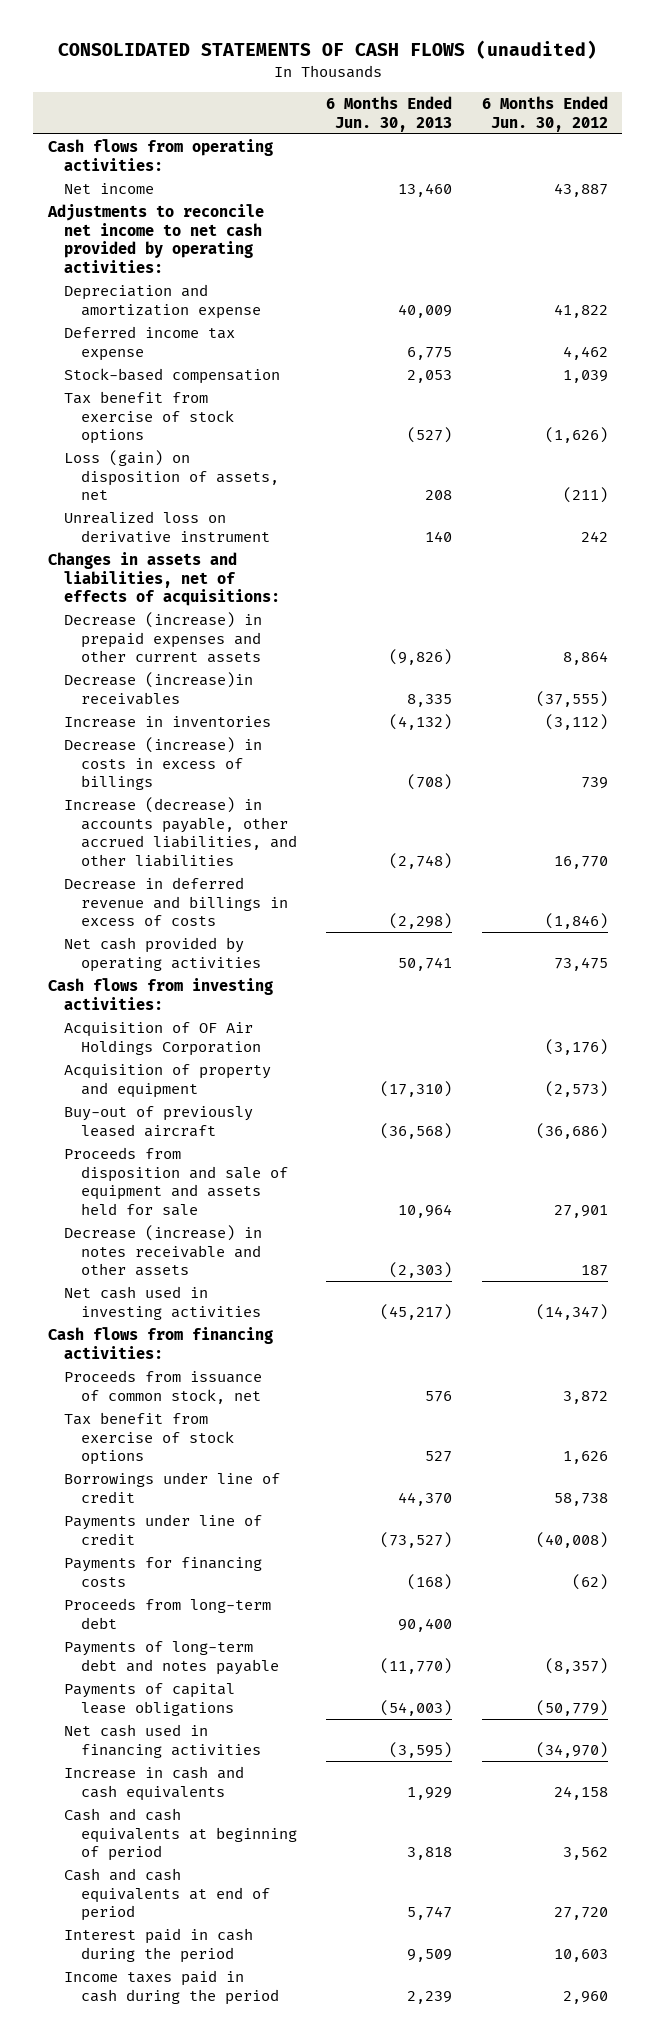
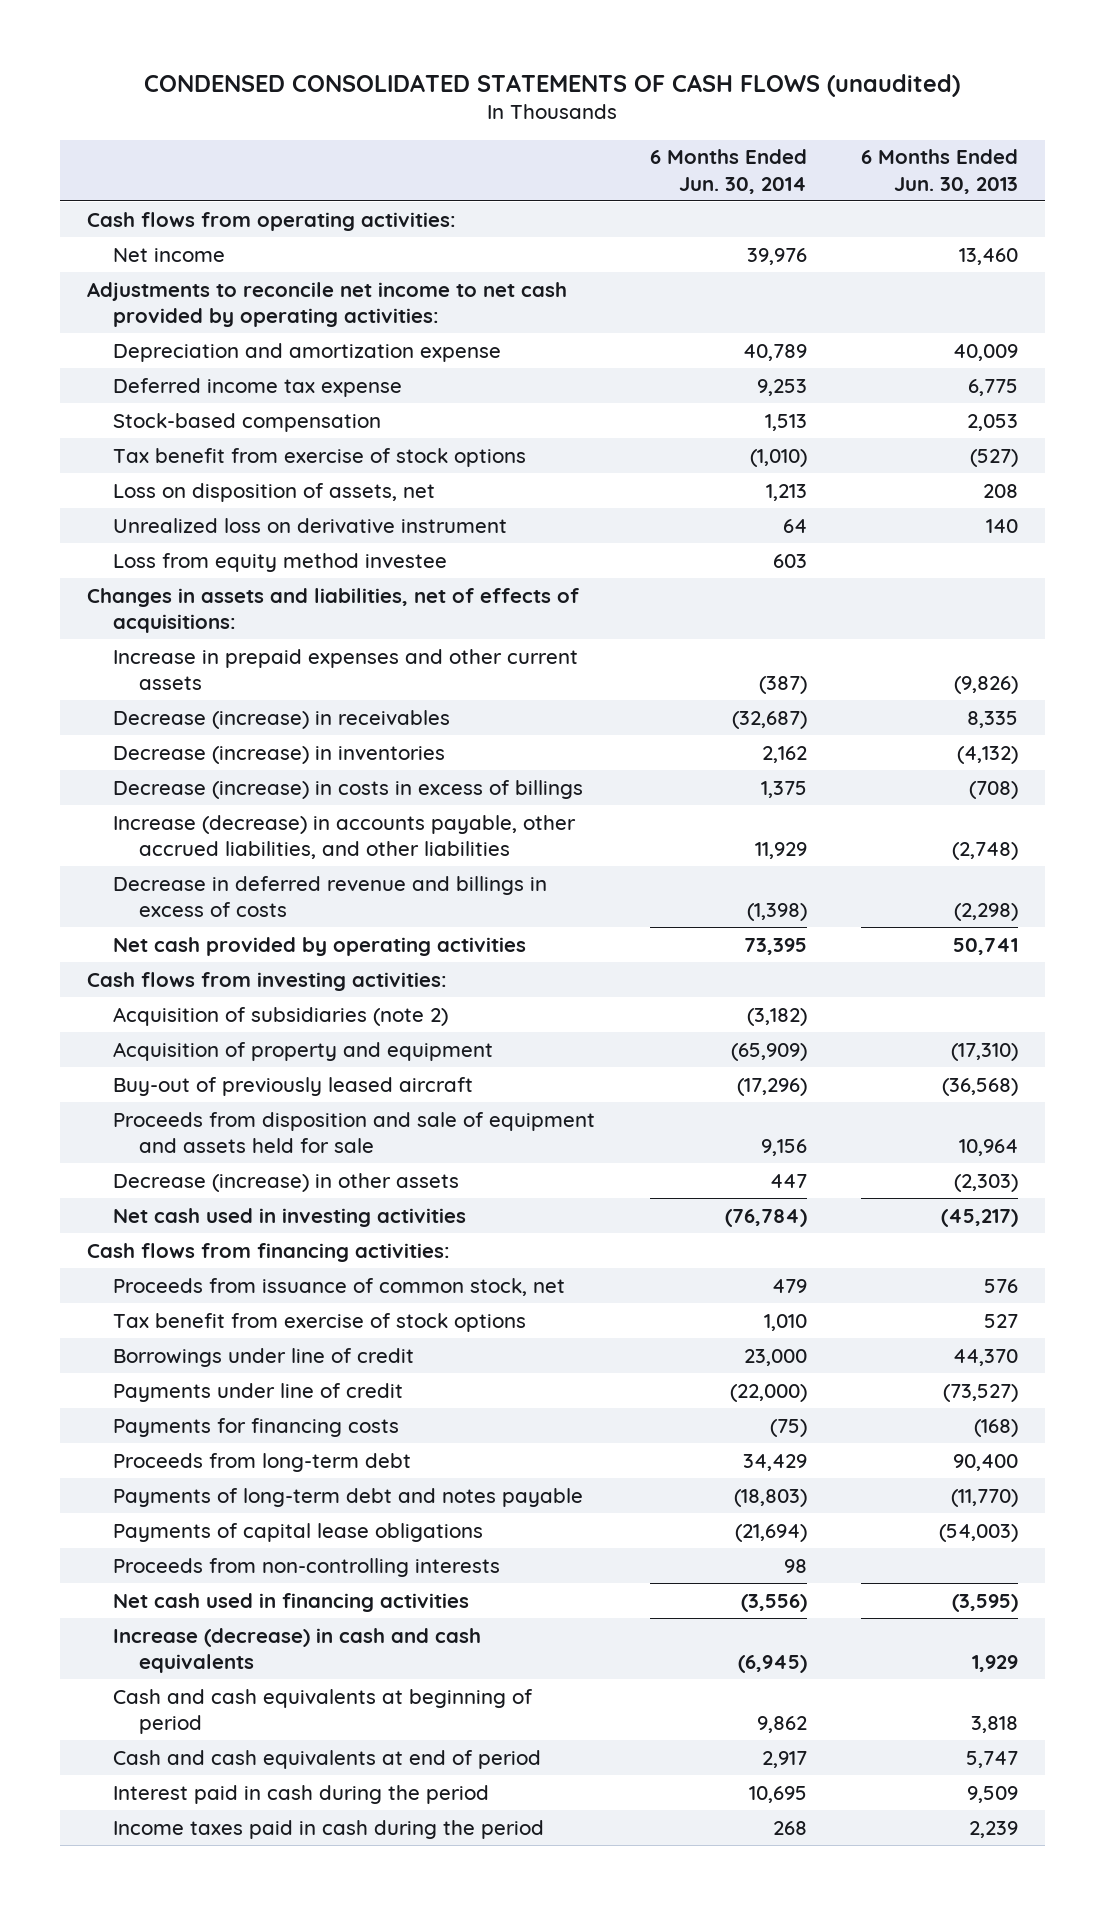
[57,40,597,60] CONSOLIDATED STATEMENTS OF CASH FLOWS (unaudited) -> [144,73,961,97] CONDENSED CONSOLIDATED STATEMENTS OF CASH FLOWS (unaudited)
[481,95,608,132] 6 Months Ended Jun. 30, 2012 -> none
none -> [649,149,807,194] 6 Months Ended Jun. 30, 2014
[64,449,279,501] Loss (gain) on disposition of assets, net -> [113,482,436,502] Loss on disposition of assets, net
none -> [113,552,448,572] Loss from equity method investee
[64,611,263,664] Decrease (increase) in prepaid expenses and other current assets -> [113,648,579,690] Increase in prepaid expenses and other current assets
[64,671,254,705] Decrease (increase)in receivables -> [113,709,451,729] Decrease (increase) in receivables
[64,715,272,728] Increase in inventories -> [113,745,446,764] Decrease (increase) in inventories
[64,1021,261,1056] Acquisition of OF Air Holdings Corporation -> none
none -> [113,1006,449,1026] Acquisition of subsidiaries (note 2)
[64,1224,263,1277] Decrease (increase) in notes receivable and other assets -> [113,1172,460,1192] Decrease (increase) in other assets
none -> [113,1557,501,1577] Proceeds from non-controlling interests
[64,1765,245,1801] Increase in cash and cash equivalents -> [113,1627,482,1673] Increase (decrease) in cash and cash equivalents

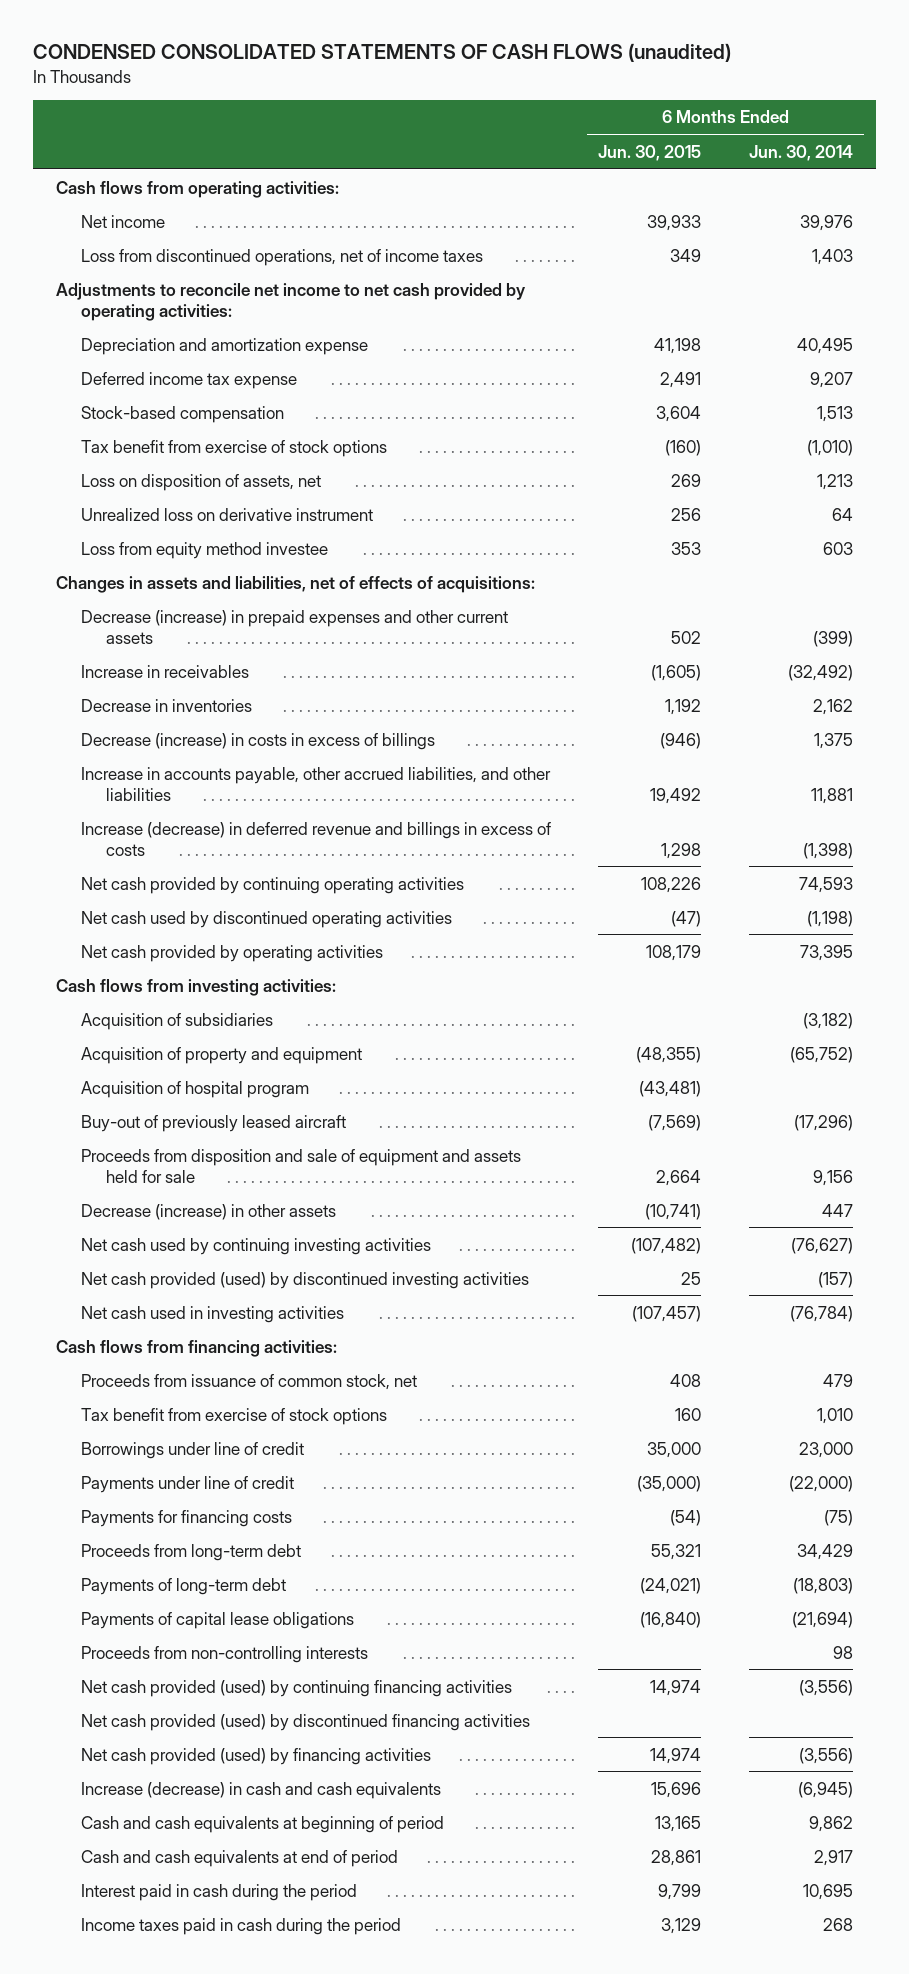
[861,149,1019,194] 6 Months Ended Jun. 30, 2013 -> none
none -> [598,144,702,161] Jun. 30, 2015
none -> [81,248,484,266] Loss from discontinued operations, net of income taxes
[742,343,807,361] 40,789 -> [796,337,853,354] 40,495
[756,378,807,396] 9,253 -> [809,371,853,388] 9,207
[113,648,579,690] Increase in prepaid expenses and other current assets -> [81,609,509,644] Decrease (increase) in prepaid expenses and other current assets
[758,675,807,694] (387) -> [812,630,853,647] (399)
[113,709,451,729] Decrease (increase) in receivables -> [81,664,250,678] Increase in receivables
[731,710,807,729] (32,687) -> [787,664,853,681] (32,492)
[113,745,446,764] Decrease (increase) in inventories -> [81,698,253,712] Decrease in inventories
[113,814,577,859] Increase (decrease) in accounts payable, other accrued liabilities, and other liabilities -> [81,766,552,801] Increase in accounts payable, other accrued liabilities, and other liabilities
[754,841,807,859] 11,929 -> [810,787,853,804] 11,881
[113,875,548,917] Decrease in deferred revenue and billings in excess of costs -> [81,821,552,856] Increase (decrease) in deferred revenue and billings in excess of costs
none -> [81,876,465,894] Net cash provided by continuing operating activities
none -> [81,910,453,928] Net cash used by discontinued operating activities
[113,1006,449,1026] Acquisition of subsidiaries (note 2) -> [81,1012,274,1030] Acquisition of subsidiaries
[730,1042,807,1061] (65,909) -> [789,1046,853,1063] (65,752)
none -> [81,1080,310,1098] Acquisition of hospital program
none -> [81,1237,432,1255] Net cash used by continuing investing activities
none -> [81,1271,530,1289] Net cash provided (used) by discontinued investing activities
[113,1487,584,1507] Payments of long-term debt and notes payable -> [81,1577,287,1595] Payments of long-term debt
[113,1592,470,1612] Net cash used in financing activities -> [81,1679,513,1697] Net cash provided (used) by continuing financing activities
none -> [81,1713,531,1731] Net cash provided (used) by discontinued financing activities
none -> [81,1747,432,1765] Net cash provided (used) by financing activities

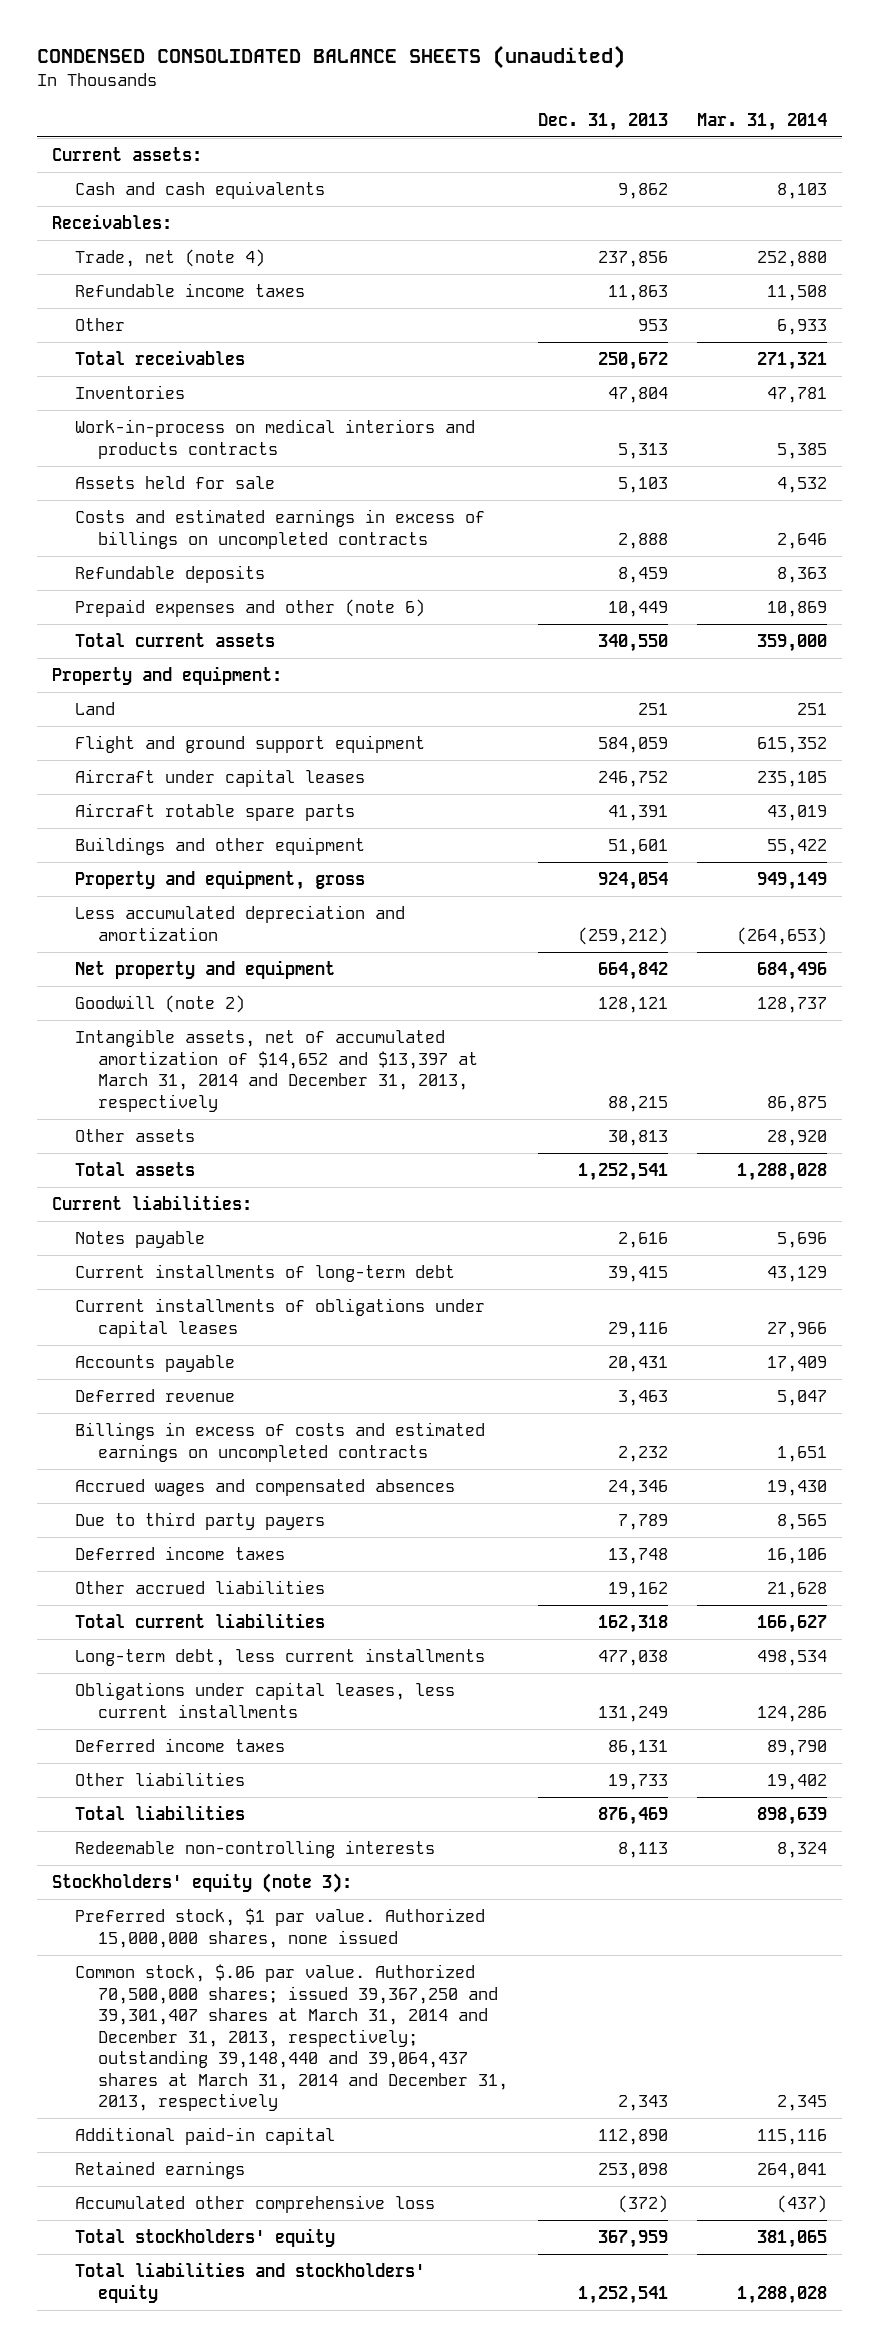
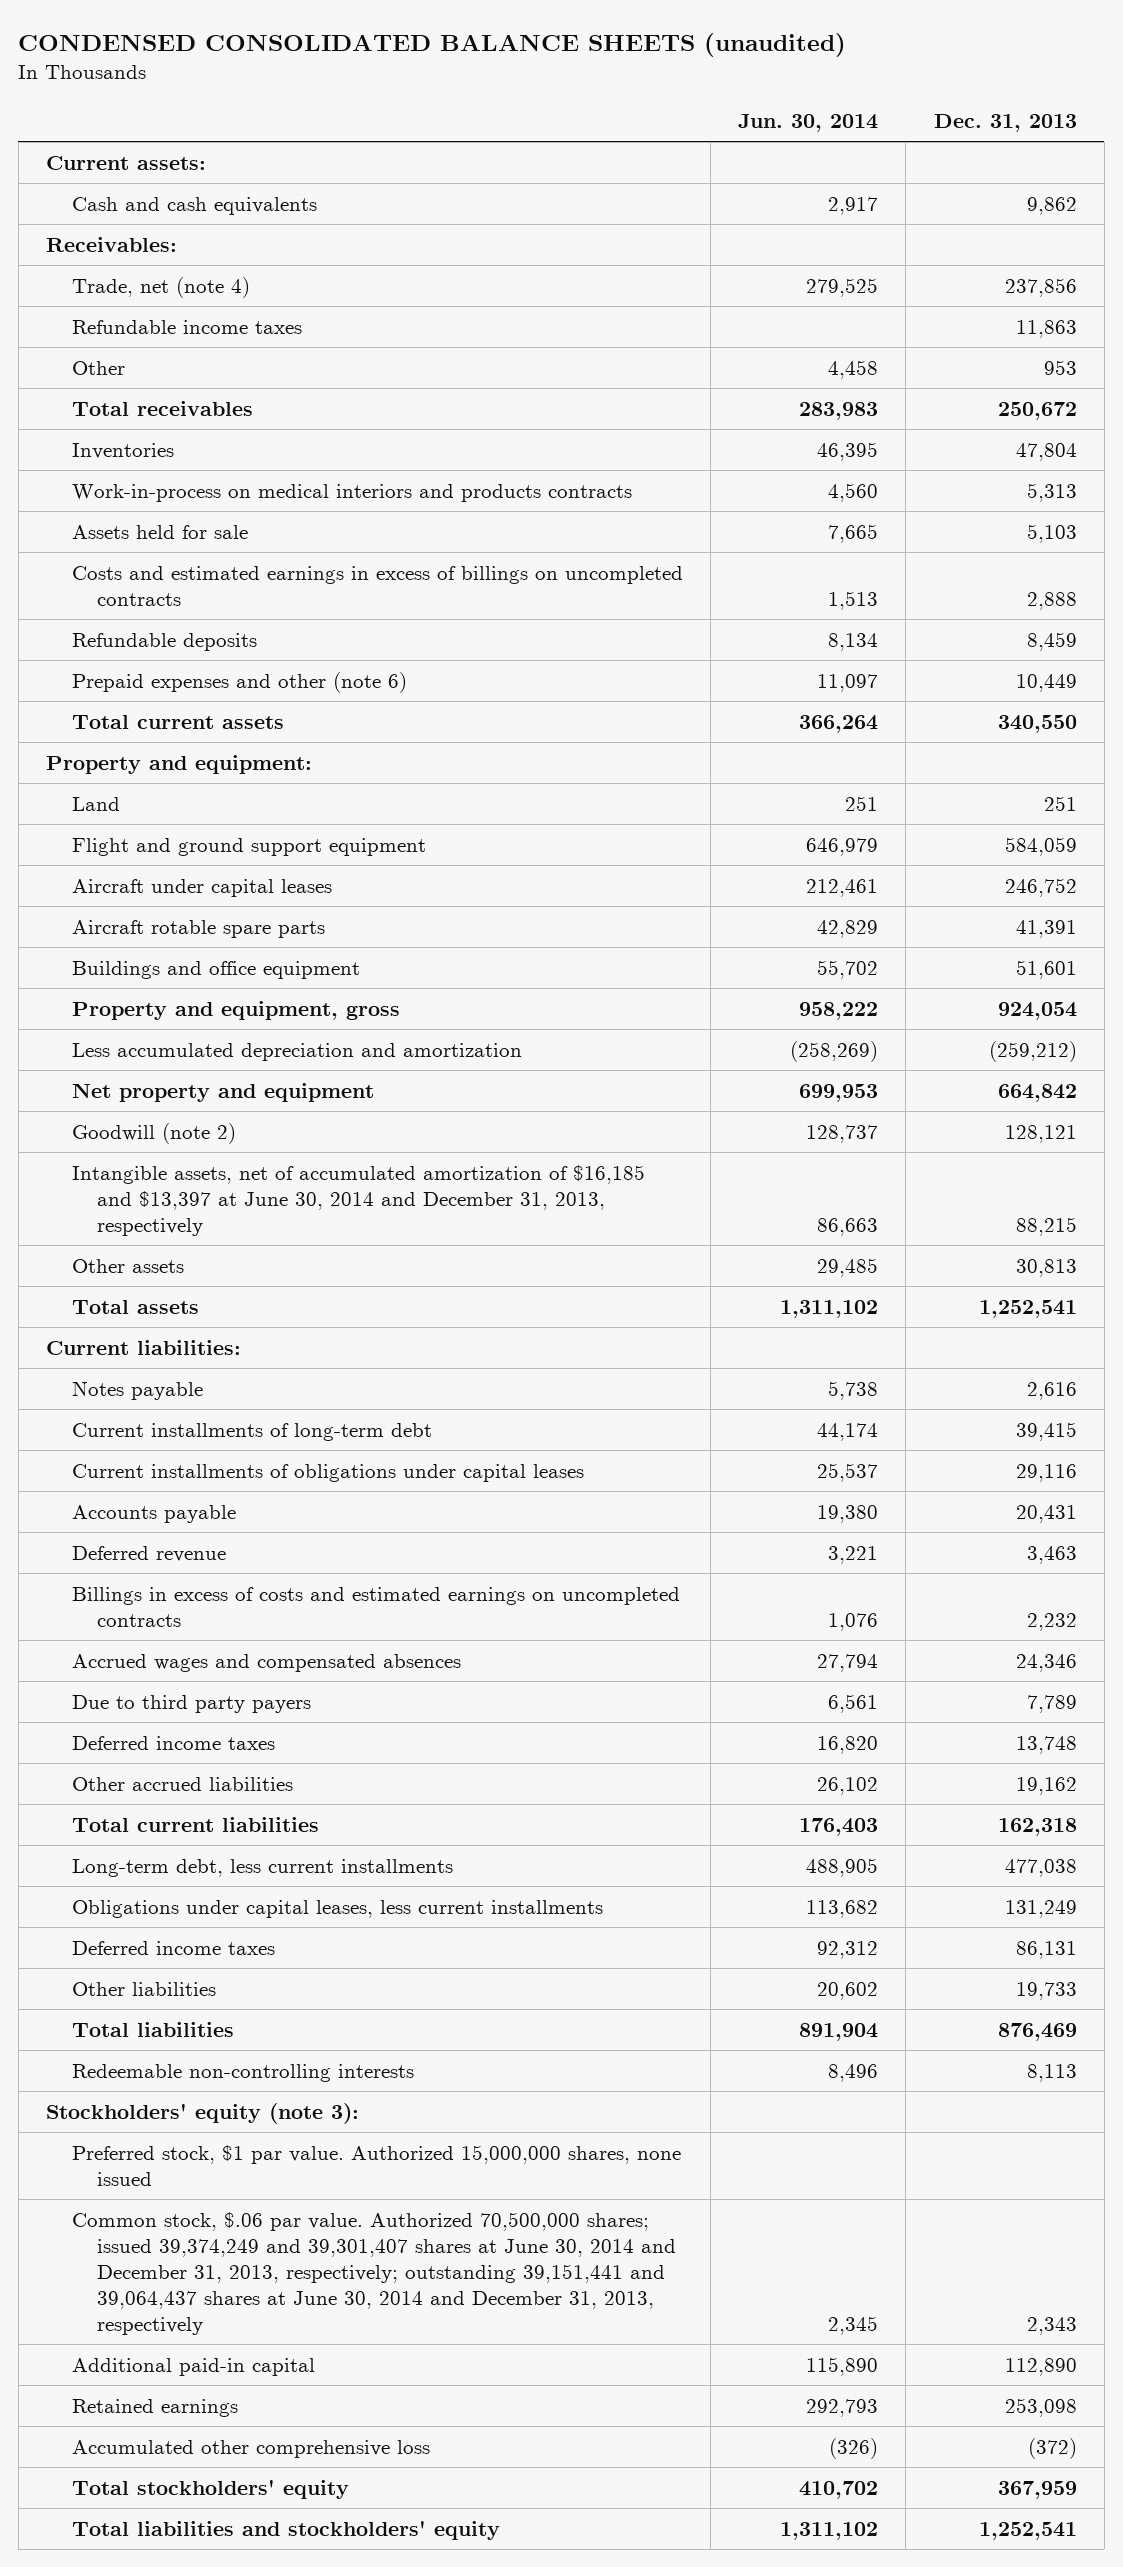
[697,112,828,131] Mar. 31, 2014 -> none
none -> [738,113,879,132] Jun. 30, 2014
[74,837,365,856] Buildings and other equipment -> [71,960,360,979] Buildings and office equipment
[74,1029,478,1112] Intangible assets, net of accumulated amortization of $14,652 and $13,397 at March 31, 2014 and December 31, 2013, respectively -> [71,1164,645,1236] Intangible assets, net of accumulated amortization of $16,185 and $13,397 at June 30, 2014 and December 31, 2013, respectively
[74,1964,508,2112] Common stock, $.06 par value. Authorized 70,500,000 shares; issued 39,367,250 and 39,301,407 shares at March 31, 2014 and December 31, 2013, respectively; outstanding 39,148,440 and 39,064,437 shares at March 31, 2014 and December 31, 2013, respectively -> [71,2211,677,2335] Common stock, $.06 par value. Authorized 70,500,000 shares; issued 39,374,249 and 39,301,407 shares at June 30, 2014 and December 31, 2013, respectively; outstanding 39,151,441 and 39,064,437 shares at June 30, 2014 and December 31, 2013, respectively

